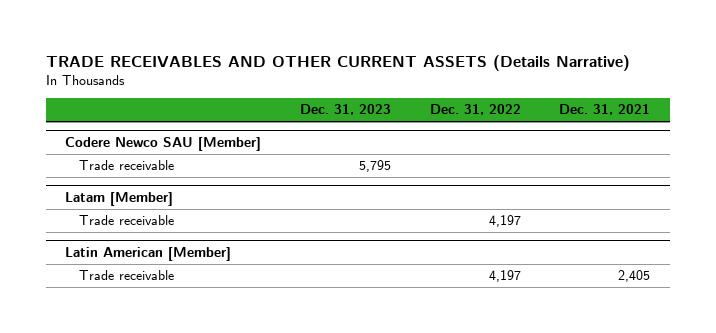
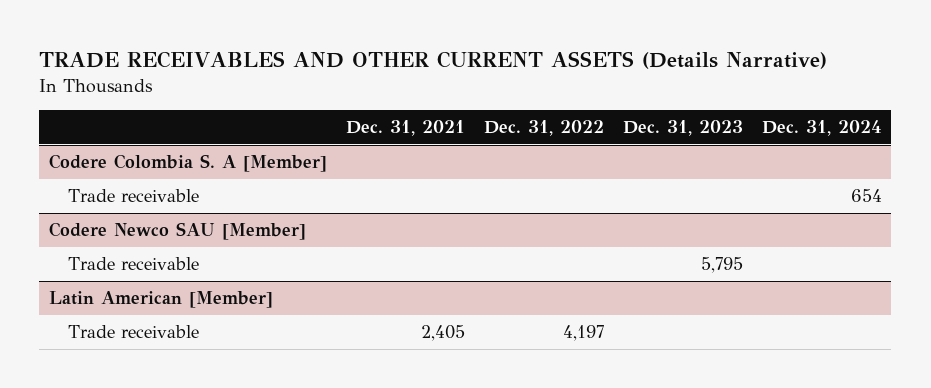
none -> [761,120,882,137] Dec. 31, 2024
none -> [48,154,327,173] Codere Colombia S. A [Member]
none -> [67,189,199,203] Trade receivable
[65,191,174,206] Latam [Member] -> none
[78,215,174,226] Trade receivable -> none

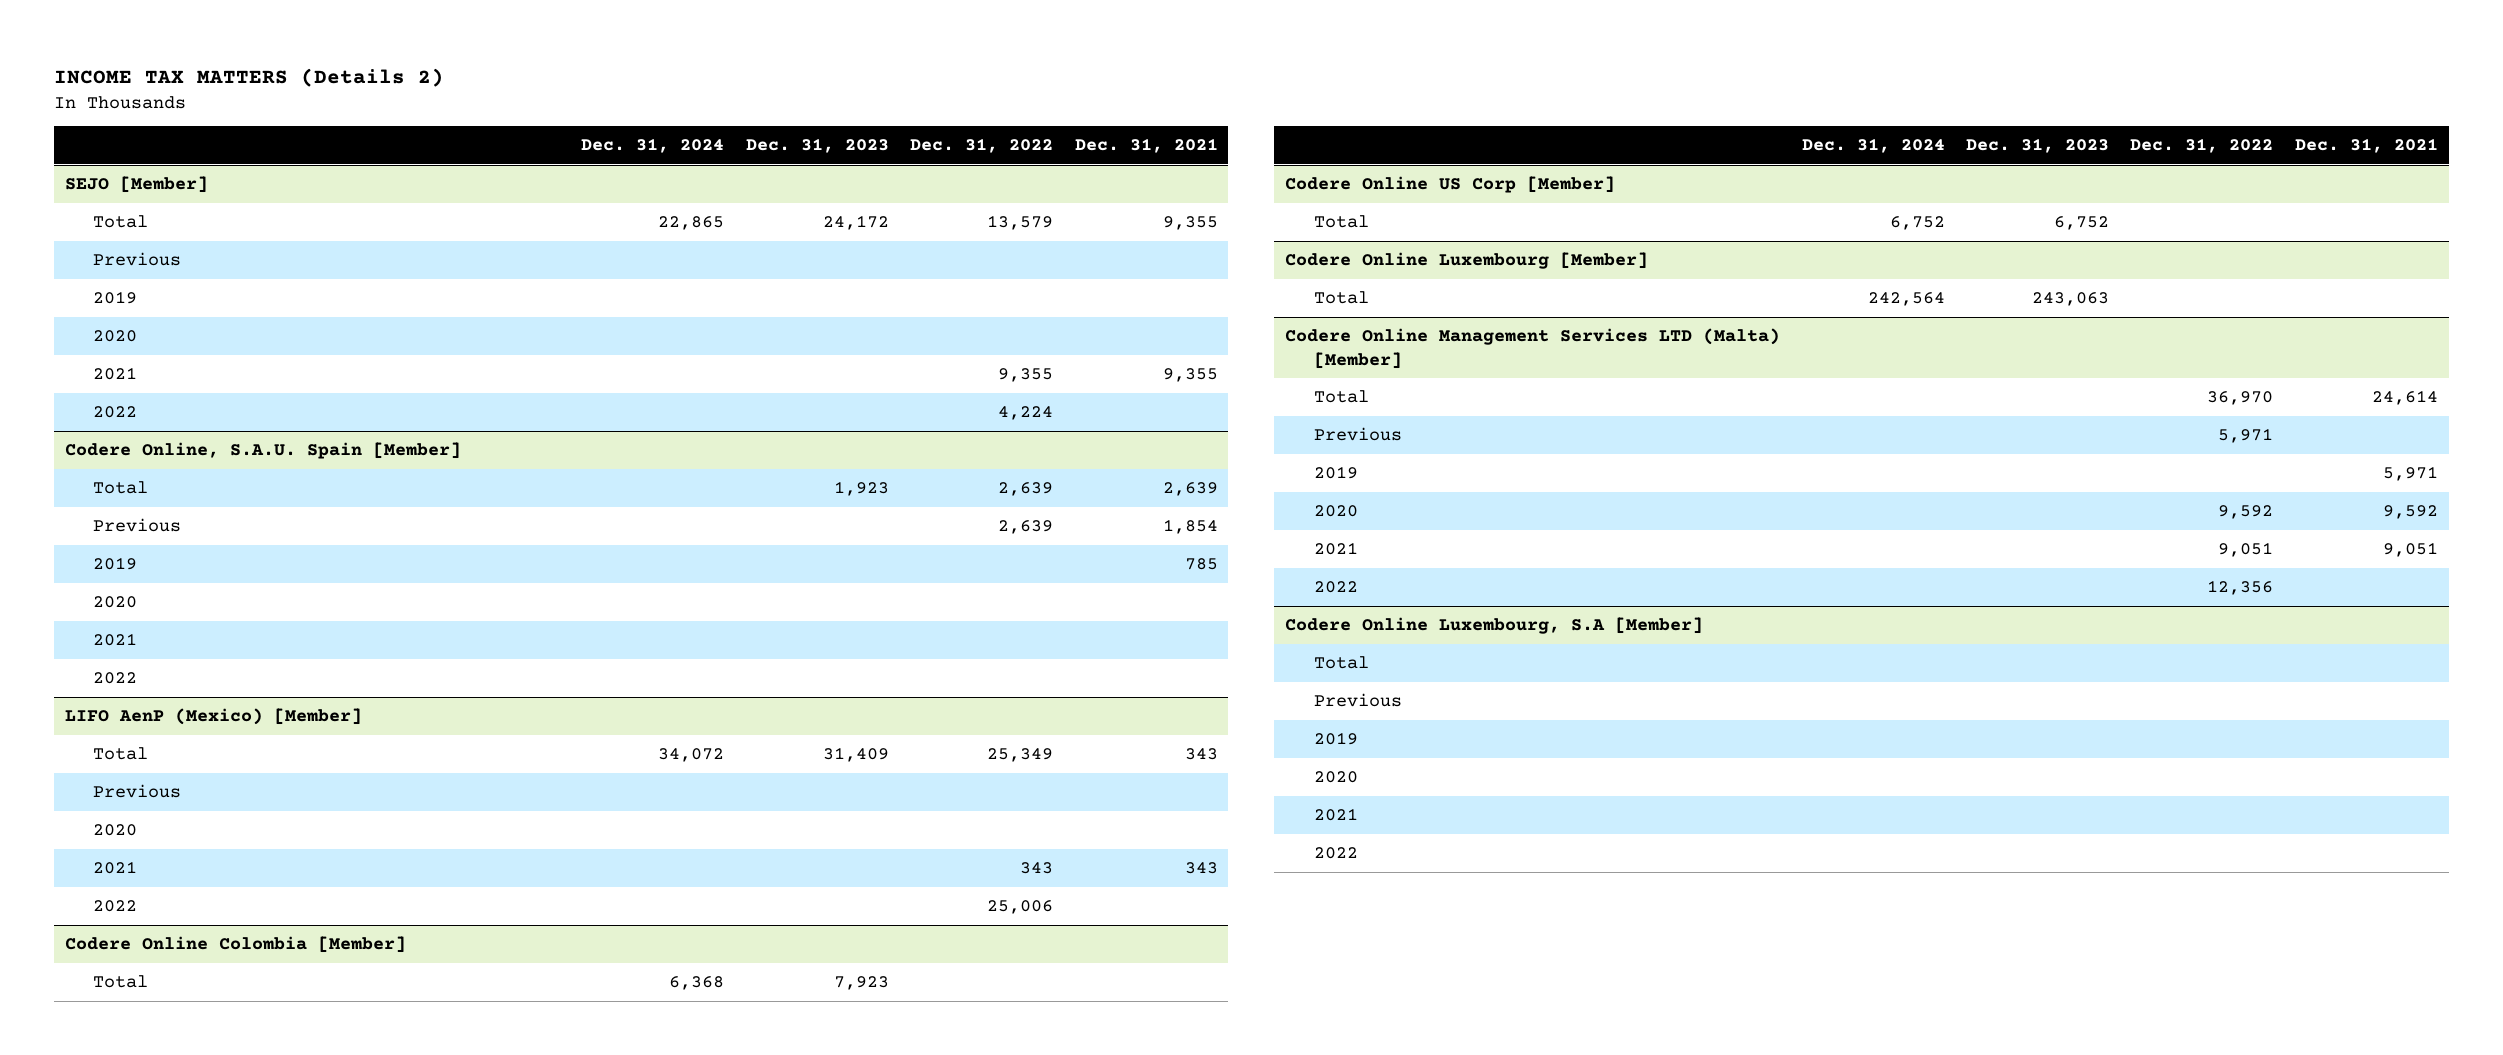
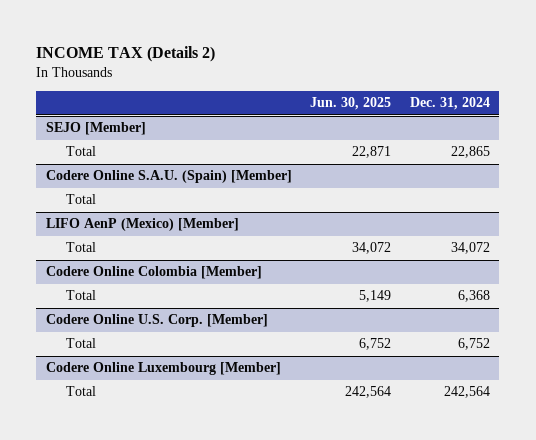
[54,67,445,87] INCOME TAX MATTERS (Details 2) -> [36,46,216,63] INCOME TAX (Details 2)
[745,138,889,154] Dec. 31, 2023 -> none
[910,138,1054,154] Dec. 31, 2022 -> none
[1074,138,1218,154] Dec. 31, 2021 -> none
none -> [310,97,392,111] Jun. 30, 2025
[93,252,182,267] Previous -> none
[93,291,138,305] 2019 -> none
[93,330,138,343] 2020 -> none
[93,367,138,381] 2021 -> none
[93,406,138,419] 2022 -> none
[64,442,461,460] Codere Online, S.A.U. Spain [Member] -> [45,170,292,184] Codere Online S.A.U. (Spain) [Member]
[93,518,182,533] Previous -> none
[93,557,138,571] 2019 -> none
[93,596,138,609] 2020 -> none
[93,633,138,647] 2021 -> none
[93,672,138,685] 2022 -> none
[93,784,182,799] Previous -> none
[93,824,138,837] 2020 -> none
[93,861,138,875] 2021 -> none
[93,900,138,913] 2022 -> none
[1285,176,1616,194] Codere Online US Corp [Member] -> [45,314,268,328] Codere Online U.S. Corp. [Member]
[1285,328,1781,369] Codere Online Management Services LTD (Malta) [Member] -> none
[1313,390,1369,404] Total -> none
[1313,427,1402,442] Previous -> none
[1313,466,1358,480] 2019 -> none
[1313,505,1358,518] 2020 -> none
[1313,542,1358,556] 2021 -> none
[1313,581,1358,594] 2022 -> none
[1285,617,1704,635] Codere Online Luxembourg, S.A [Member] -> none
[1313,656,1369,670] Total -> none
[1313,693,1402,708] Previous -> none
[1313,732,1358,746] 2019 -> none
[1313,771,1358,784] 2020 -> none
[1313,808,1358,822] 2021 -> none
[1313,847,1358,860] 2022 -> none

